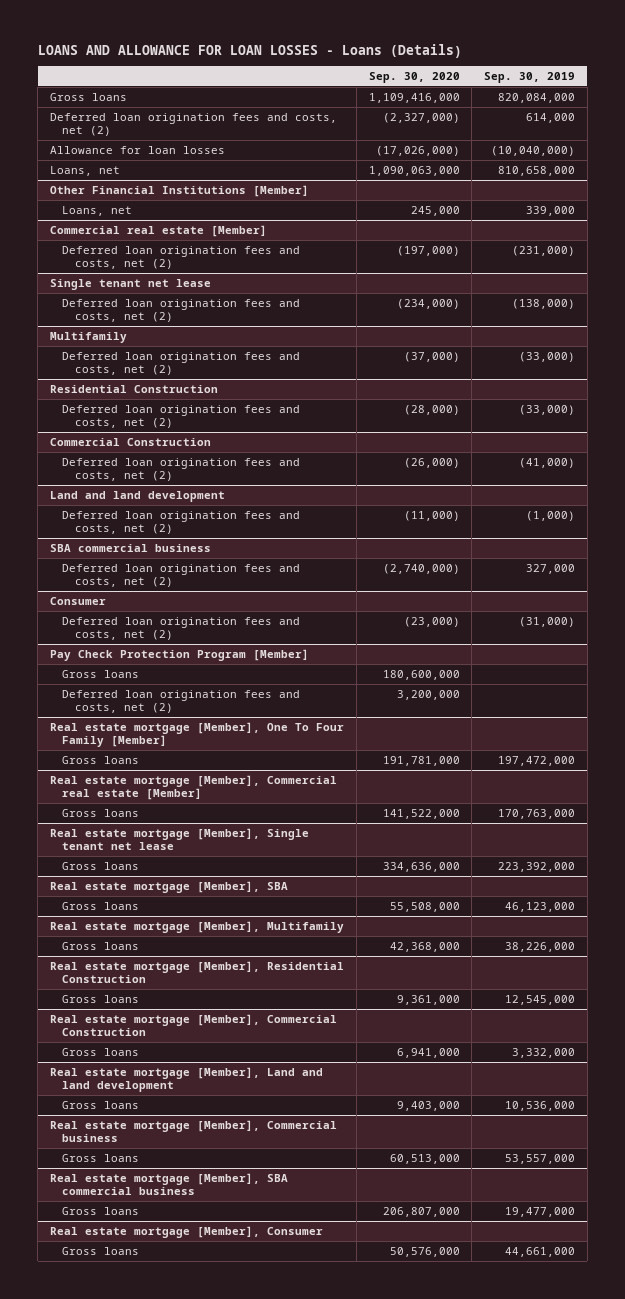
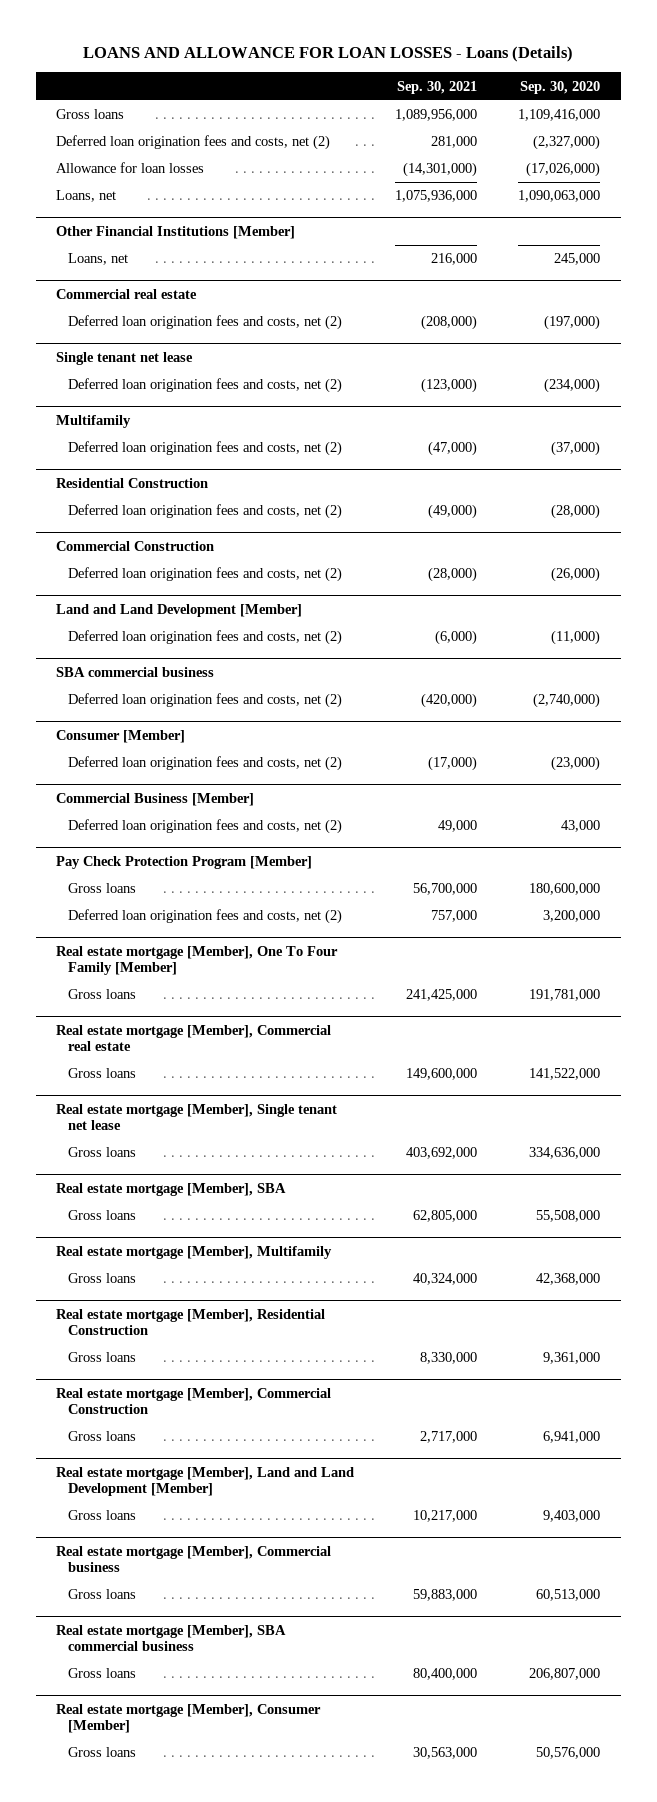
[484,72,576,84] Sep. 30, 2019 -> none
none -> [397,80,478,94] Sep. 30, 2021
[50,224,268,237] Commercial real estate [Member] -> [56,288,198,299] Commercial real estate
[50,490,226,502] Land and land development -> [56,603,303,617] Land and Land Development [Member]
[50,596,107,605] Consumer -> [56,729,186,743] Consumer [Member]
none -> [56,792,255,806] Commercial Business [Member]
none -> [67,819,342,835] Deferred loan origination fees and costs, net (2)
[50,774,338,801] Real estate mortgage [Member], Commercial real estate [Member] -> [56,1024,332,1052] Real estate mortgage [Member], Commercial real estate
[50,1066,324,1093] Real estate mortgage [Member], Land and land development -> [56,1466,355,1497] Real estate mortgage [Member], Land and Land Development [Member]
[50,1225,324,1238] Real estate mortgage [Member], Consumer -> [56,1703,322,1734] Real estate mortgage [Member], Consumer [Member]

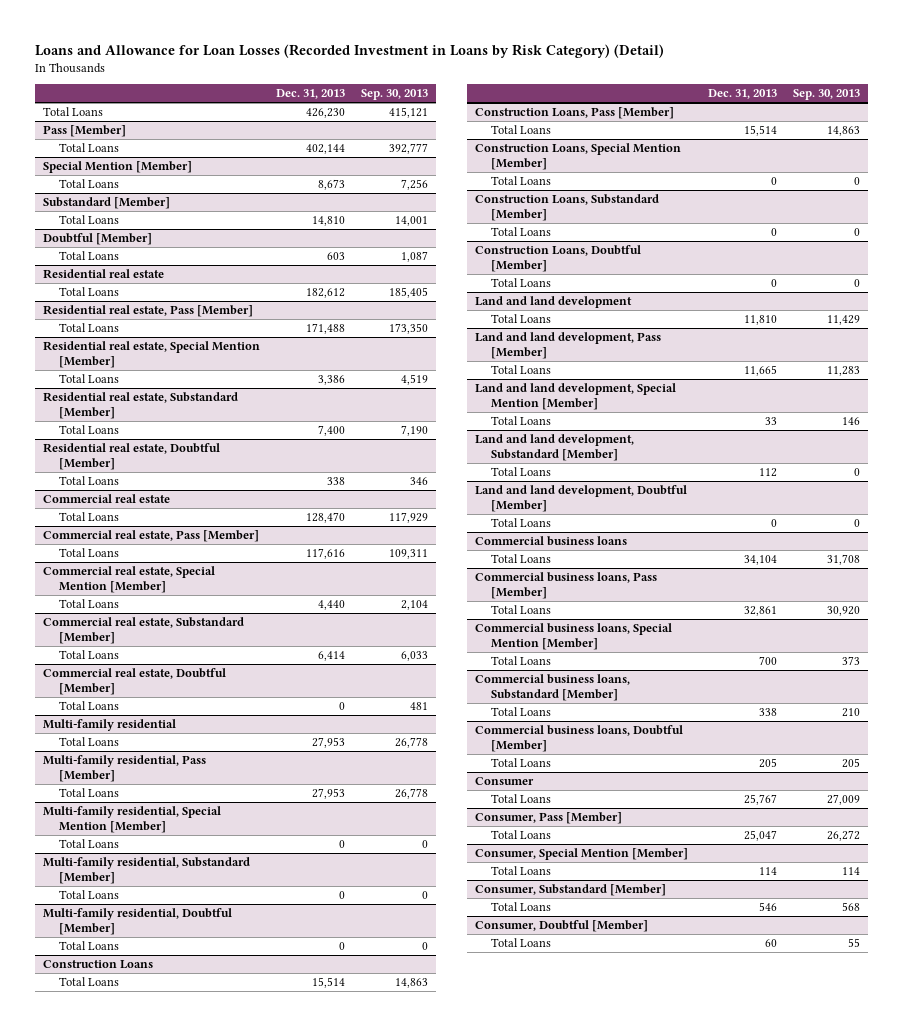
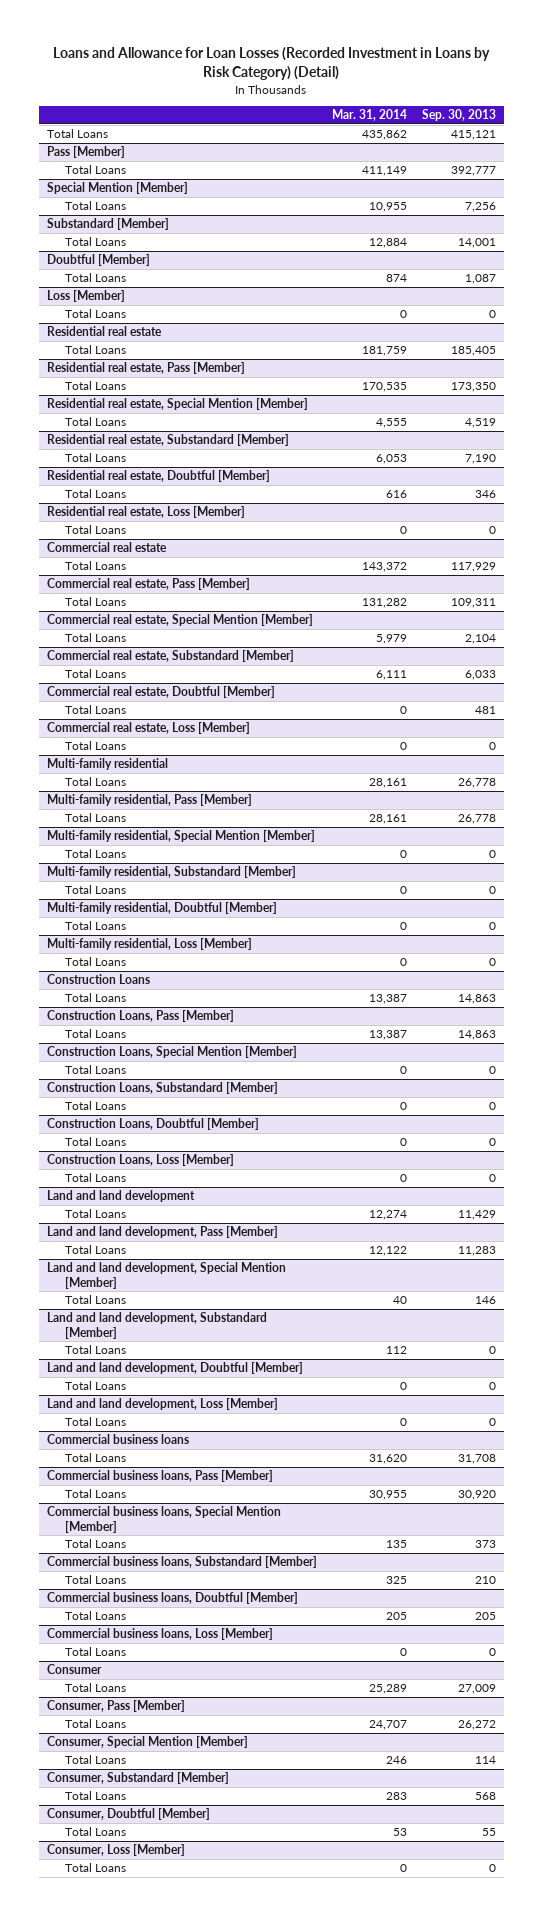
[276,89,346,100] Dec. 31, 2013 -> none
none -> [331,109,407,122] Mar. 31, 2014
none -> [46,290,125,303] Loss [Member]
none -> [64,309,126,319] Total Loans
none -> [46,506,245,519] Residential real estate, Loss [Member]
none -> [64,525,126,535] Total Loans
none -> [46,722,250,735] Commercial real estate, Loss [Member]
none -> [64,741,126,751] Total Loans
none -> [46,938,252,951] Multi-family residential, Loss [Member]
none -> [64,957,126,967] Total Loans
none -> [46,1154,234,1167] Construction Loans, Loss [Member]
none -> [64,1173,126,1183] Total Loans
none -> [46,1398,278,1411] Land and land development, Loss [Member]
none -> [64,1417,126,1427] Total Loans
none -> [46,1628,273,1641] Commercial business loans, Loss [Member]
none -> [64,1647,126,1657] Total Loans
none -> [46,1844,185,1857] Consumer, Loss [Member]
none -> [64,1863,126,1873] Total Loans

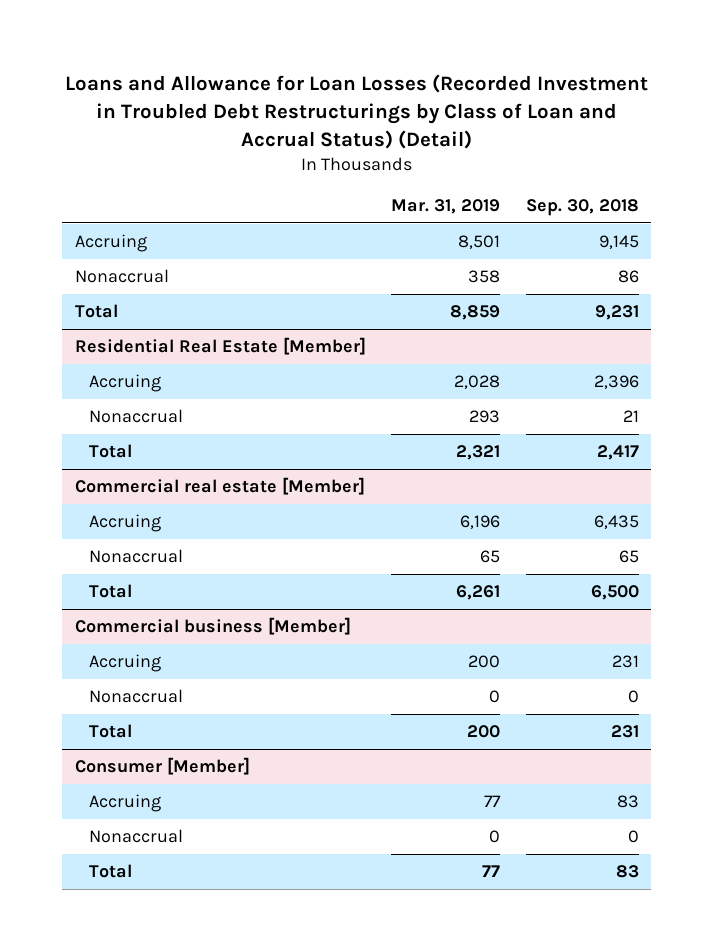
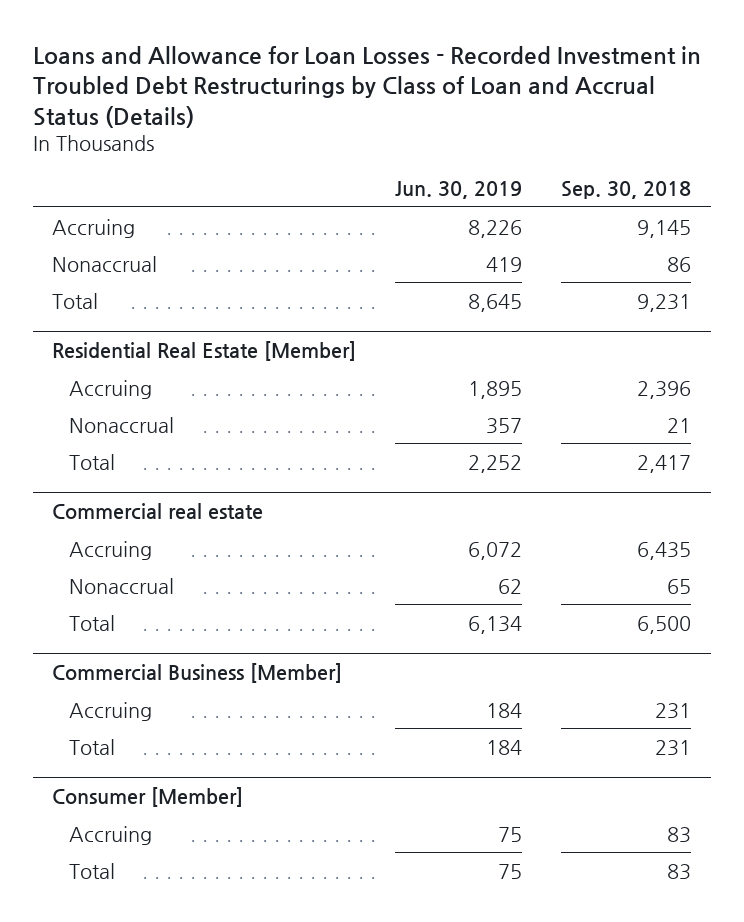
[64,74,648,149] Loans and Allowance for Loan Losses (Recorded Investment in Troubled Debt Restructurings by Class of Loan and Accrual Status) (Detail) -> [32,46,701,128] Loans and Allowance for Loan Losses - Recorded Investment in Troubled Debt Restructurings by Class of Loan and Accrual Status (Details)
[391,199,501,215] Mar. 31, 2019 -> none
none -> [395,180,523,199] Jun. 30, 2019
[74,477,365,496] Commercial real estate [Member] -> [52,503,264,521] Commercial real estate
[74,617,351,636] Commercial business [Member] -> [52,663,343,684] Commercial Business [Member]
[89,689,184,704] Nonaccrual -> none
[89,829,184,844] Nonaccrual -> none

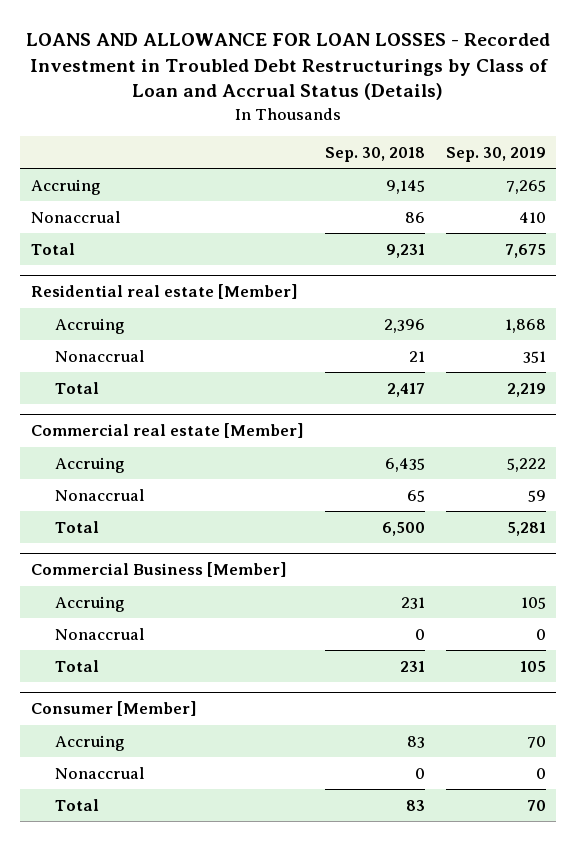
[32,46,701,128] Loans and Allowance for Loan Losses - Recorded Investment in Troubled Debt Restructurings by Class of Loan and Accrual Status (Details) -> [26,33,551,101] LOANS AND ALLOWANCE FOR LOAN LOSSES - Recorded Investment in Troubled Debt Restructurings by Class of Loan and Accrual Status (Details)
[395,180,523,199] Jun. 30, 2019 -> none
none -> [445,147,546,163] Sep. 30, 2019
[52,341,357,362] Residential Real Estate [Member] -> [30,284,298,300] Residential real estate [Member]
[52,503,264,521] Commercial real estate -> [30,423,304,439] Commercial real estate [Member]
none -> [55,627,145,640] Nonaccrual
none -> [55,766,145,779] Nonaccrual

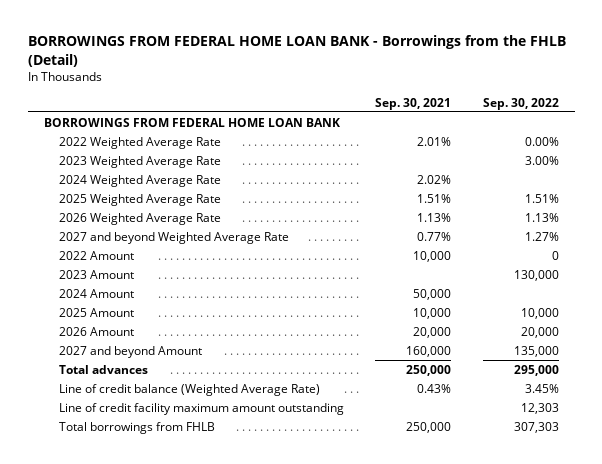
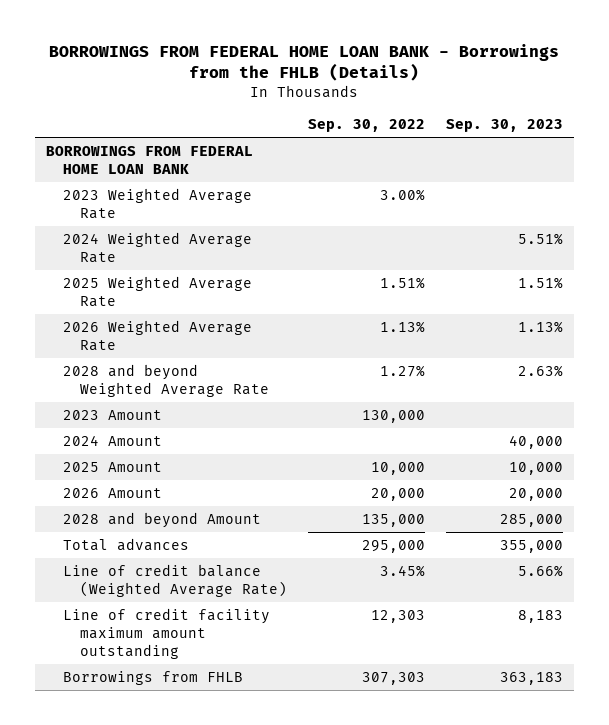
[27,35,566,68] BORROWINGS FROM FEDERAL HOME LOAN BANK - Borrowings from the FHLB (Detail) -> [49,43,560,82] BORROWINGS FROM FEDERAL HOME LOAN BANK - Borrowings from the FHLB (Details)
[375,97,452,110] Sep. 30, 2021 -> none
none -> [446,119,564,133] Sep. 30, 2023
[58,136,221,149] 2022 Weighted Average Rate -> none
[58,250,134,260] 2022 Amount -> none
[58,231,289,244] 2027 and beyond Weighted Average Rate -> [62,363,269,398] 2028 and beyond Weighted Average Rate
[58,345,202,358] 2027 and beyond Amount -> [62,511,261,528] 2028 and beyond Amount
[58,421,215,434] Total borrowings from FHLB -> [62,670,243,685] Borrowings from FHLB

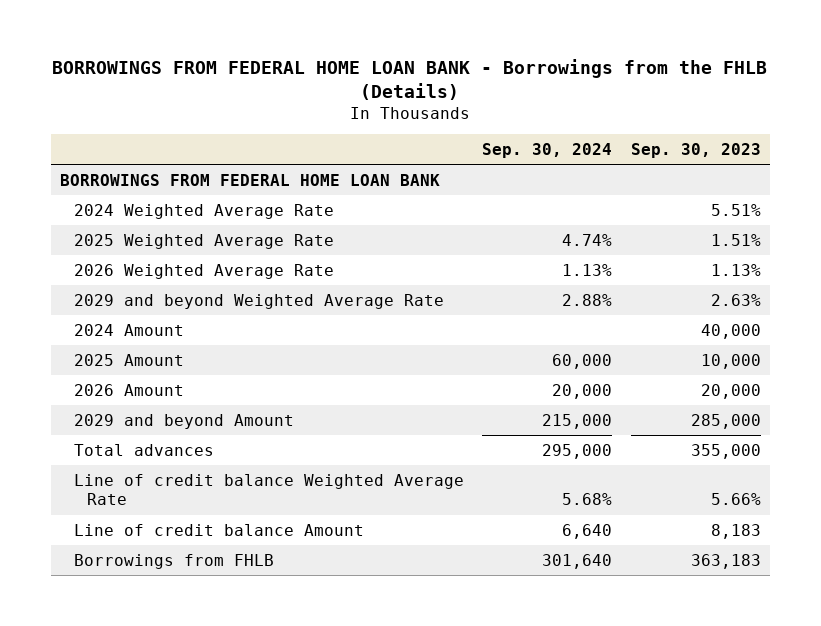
[307,119,425,133] Sep. 30, 2022 -> none
none -> [482,142,613,158] Sep. 30, 2024
[62,187,252,220] 2023 Weighted Average Rate -> none
[62,409,162,420] 2023 Amount -> none
[62,363,269,398] 2028 and beyond Weighted Average Rate -> [73,293,444,309] 2029 and beyond Weighted Average Rate
[62,511,261,528] 2028 and beyond Amount -> [73,413,294,429] 2029 and beyond Amount
[62,563,287,598] Line of credit balance (Weighted Average Rate) -> [73,473,464,506] Line of credit balance Weighted Average Rate
[62,607,270,660] Line of credit facility maximum amount outstanding -> [73,523,364,536] Line of credit balance Amount

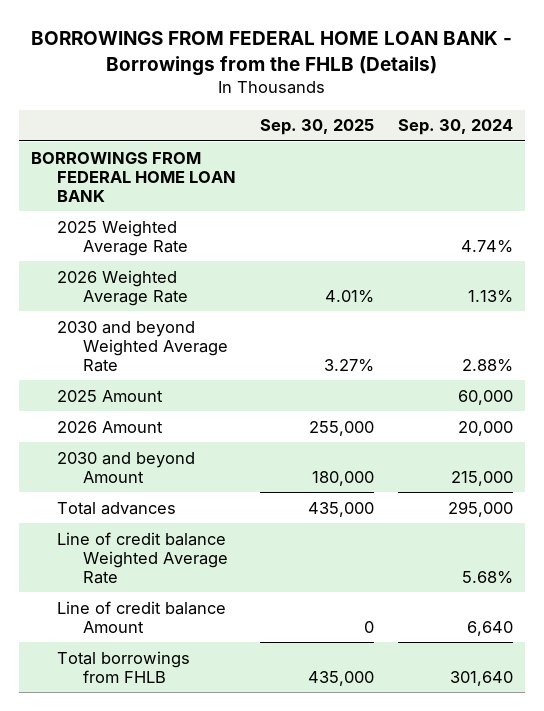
[630,142,761,158] Sep. 30, 2023 -> none
none -> [260,119,375,136] Sep. 30, 2025
[73,203,334,219] 2024 Weighted Average Rate -> none
[73,323,184,336] 2024 Amount -> none
[73,293,444,309] 2029 and beyond Weighted Average Rate -> [57,320,229,373] 2030 and beyond Weighted Average Rate
[73,413,294,429] 2029 and beyond Amount -> [57,451,196,483] 2030 and beyond Amount
[73,553,274,569] Borrowings from FHLB -> [57,650,191,683] Total borrowings from FHLB

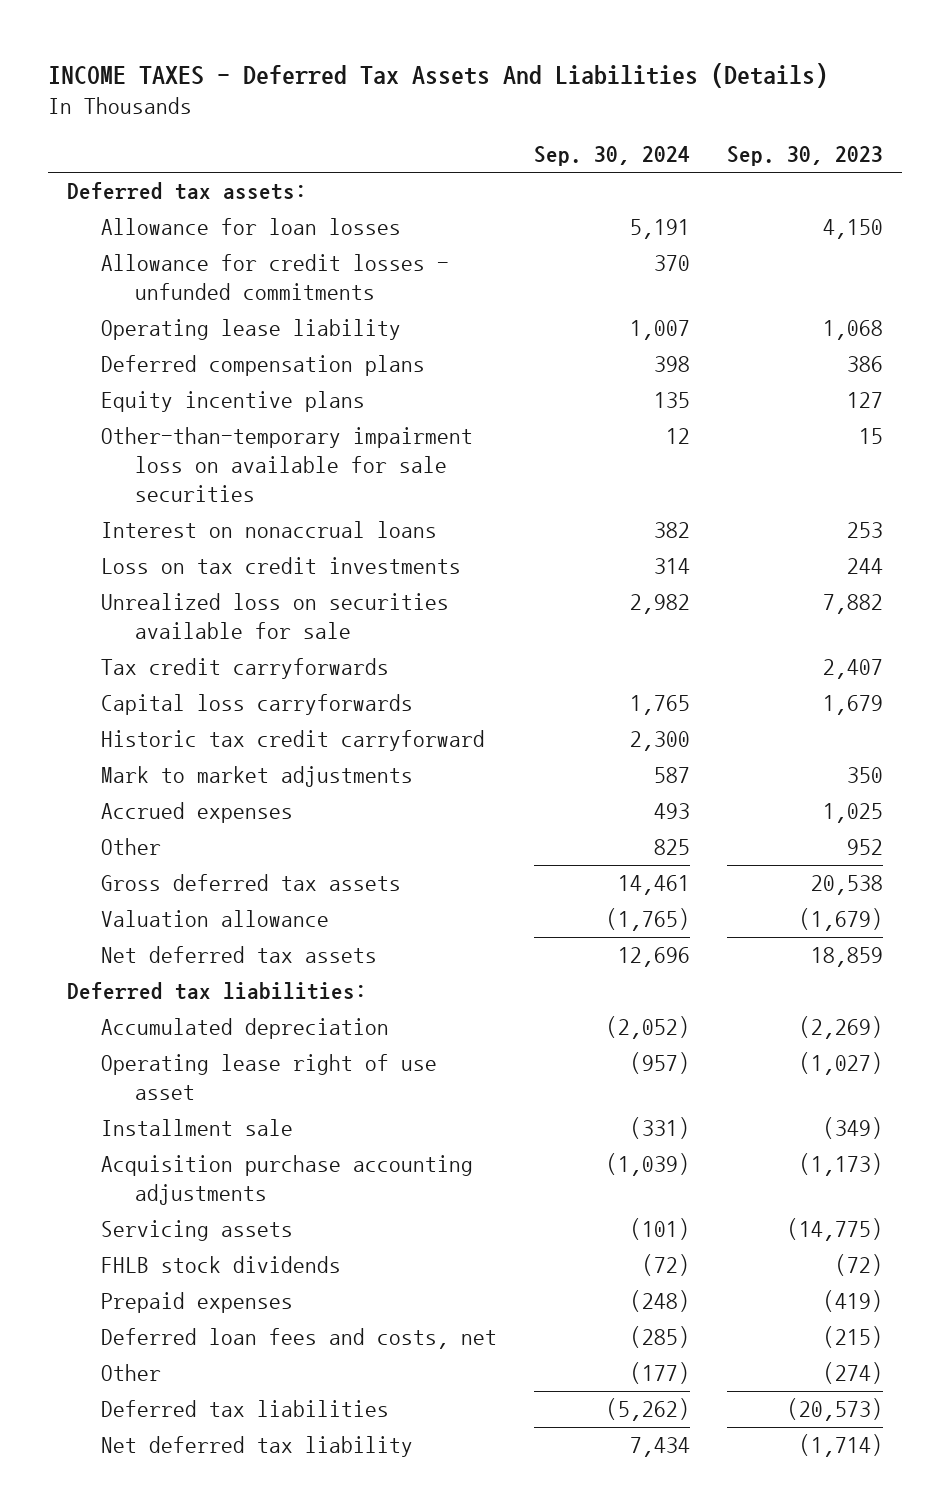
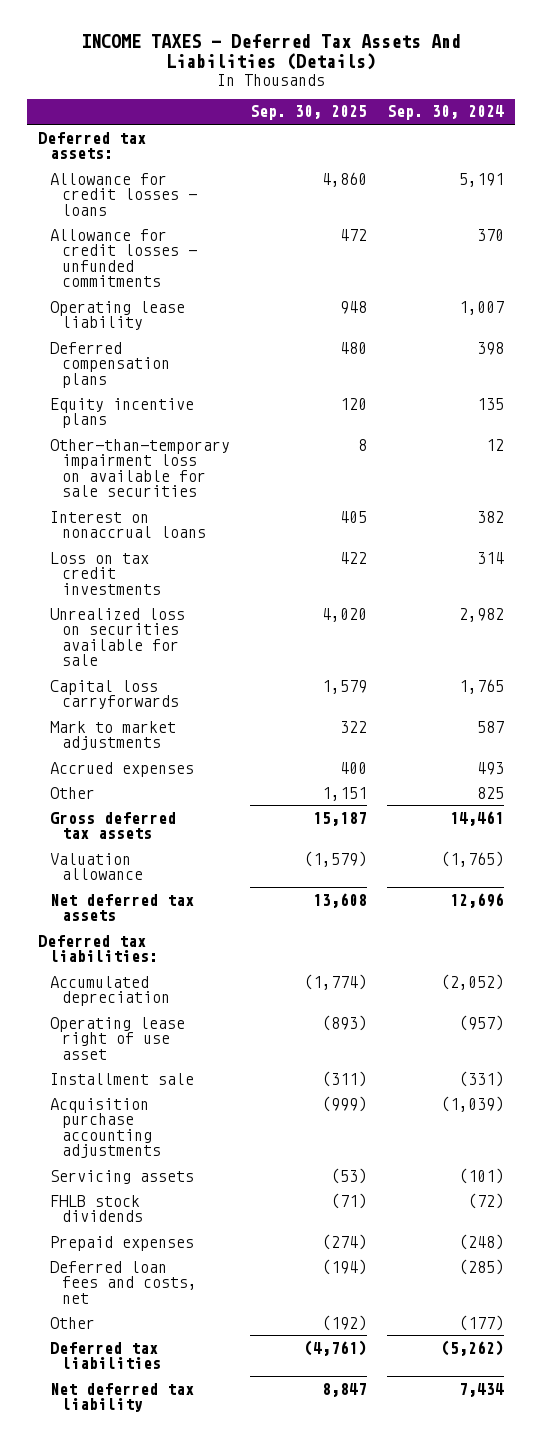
[727,146,884,167] Sep. 30, 2023 -> none
none -> [250,105,368,121] Sep. 30, 2025
[100,218,401,236] Allowance for loan losses -> [49,172,198,216] Allowance for credit losses - loans
[100,658,389,680] Tax credit carryforwards -> none
[100,730,485,752] Historic tax credit carryforward -> none

